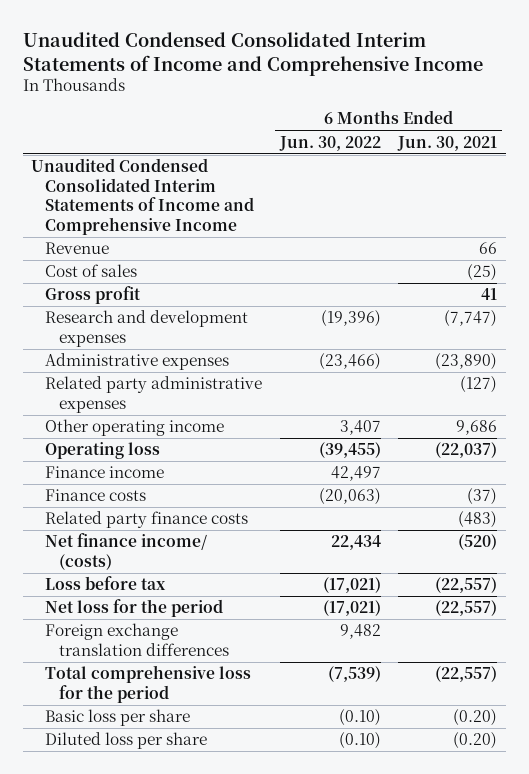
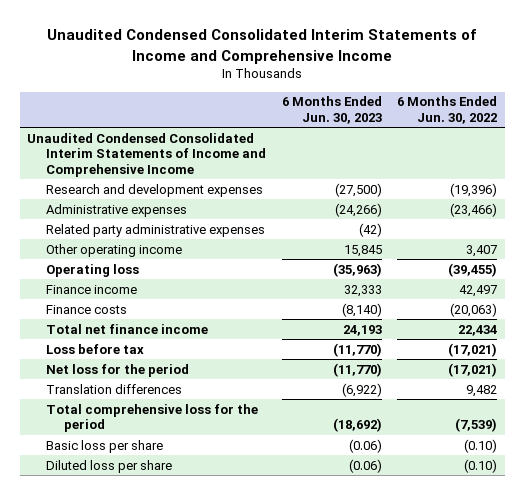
[397,135,498,151] Jun. 30, 2021 -> none
none -> [281,96,382,124] 6 Months Ended Jun. 30, 2023
[45,242,110,255] Revenue -> none
[45,264,138,278] Cost of sales -> none
[45,286,142,305] Gross profit -> none
[45,511,249,529] Related party finance costs -> none
[45,533,208,570] Net finance income/ (costs) -> [45,323,208,334] Total net finance income
[45,623,230,656] Foreign exchange translation differences -> [45,383,182,394] Translation differences

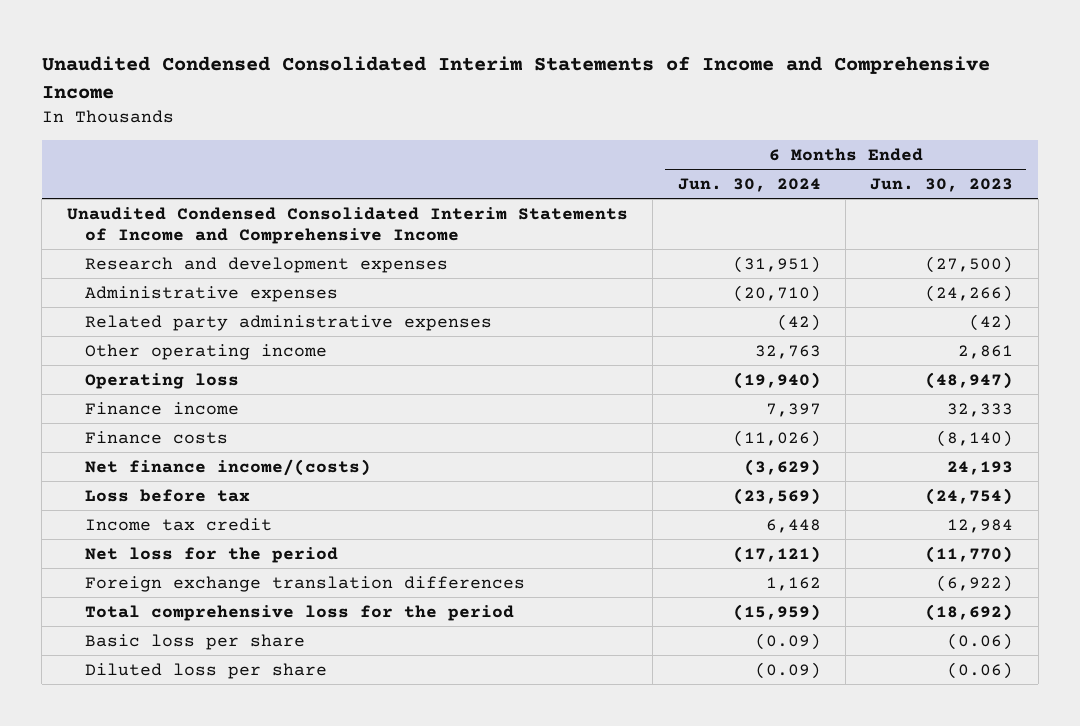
[397,96,498,124] 6 Months Ended Jun. 30, 2022 -> none
none -> [677,178,821,193] Jun. 30, 2024
[343,244,382,257] 15,845 -> [958,344,1014,359] 2,861
[332,262,382,277] (35,963) -> [925,371,1014,389] (48,947)
[45,323,208,334] Total net finance income -> [85,458,372,476] Net finance income/(costs)
[332,342,382,357] (11,770) -> [925,487,1014,505] (24,754)
none -> [85,517,273,531] Income tax credit
[45,383,182,394] Translation differences -> [85,575,526,592] Foreign exchange translation differences

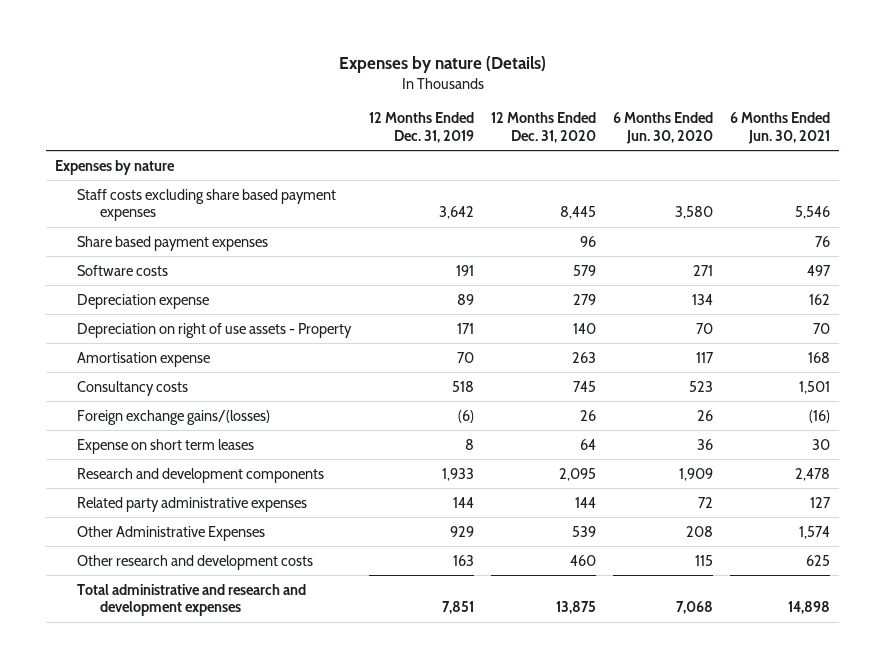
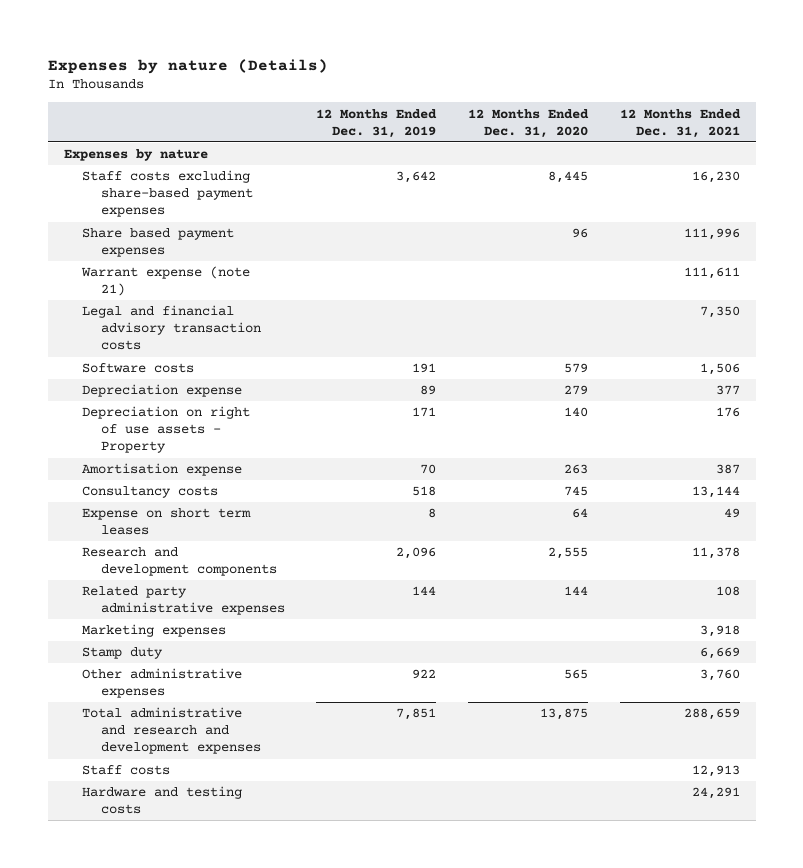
[613,112,714,144] 6 Months Ended Jun. 30, 2020 -> none
[730,112,831,144] 6 Months Ended Jun. 30, 2021 -> none
none -> [619,108,741,138] 12 Months Ended Dec. 31, 2021
[77,188,337,222] Staff costs excluding share based payment expenses -> [82,170,253,218] Staff costs excluding share-based payment expenses
none -> [81,266,251,297] Warrant expense (note 21)
none -> [82,305,261,351] Legal and financial advisory transaction costs
[77,409,271,425] Foreign exchange gains/(losses) -> none
[441,467,474,481] 1,933 -> [396,547,437,560] 2,096
[558,467,596,481] 2,095 -> [548,547,589,560] 2,555
[77,554,314,570] Other research and development costs -> none
none -> [82,624,227,638] Marketing expenses
none -> [82,647,164,660] Stamp duty
[77,525,266,541] Other Administrative Expenses -> [82,668,243,699] Other administrative expenses
[449,525,474,537] 929 -> [412,669,437,680] 922
[571,525,596,537] 539 -> [564,669,589,680] 565
none -> [82,765,171,776] Staff costs
none -> [82,786,243,815] Hardware and testing costs

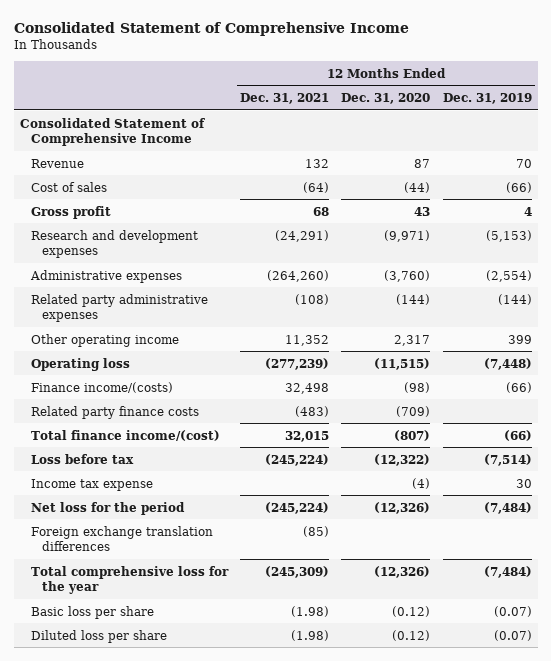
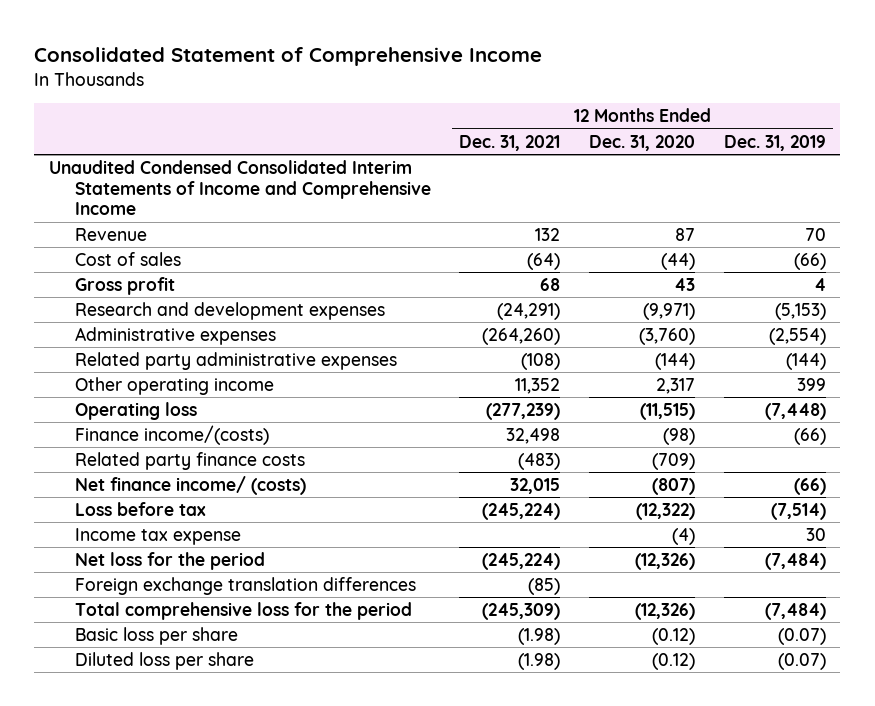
[19,117,205,146] Consolidated Statement of Comprehensive Income -> [48,160,431,216] Unaudited Condensed Consolidated Interim Statements of Income and Comprehensive Income
[30,429,220,441] Total finance income/(cost) -> [74,476,306,496] Net finance income/ (costs)
[30,565,229,594] Total comprehensive loss for the year -> [74,602,412,621] Total comprehensive loss for the period

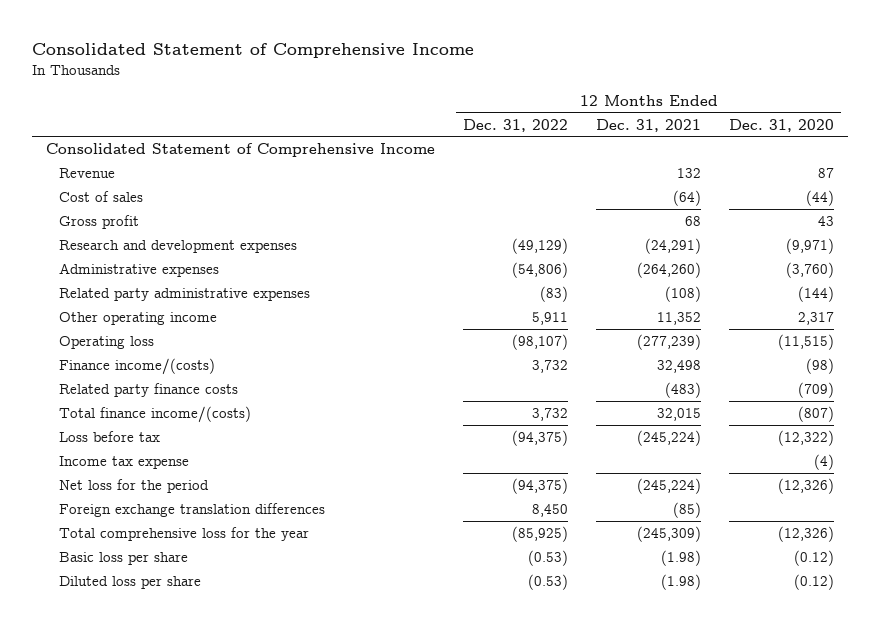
[723,134,826,151] Dec. 31, 2019 -> none
none -> [463,118,569,132] Dec. 31, 2022
[48,160,431,216] Unaudited Condensed Consolidated Interim Statements of Income and Comprehensive Income -> [46,142,436,157] Consolidated Statement of Comprehensive Income
[74,476,306,496] Net finance income/ (costs) -> [58,405,251,423] Total finance income/(costs)
[74,602,412,621] Total comprehensive loss for the period -> [58,526,309,541] Total comprehensive loss for the year

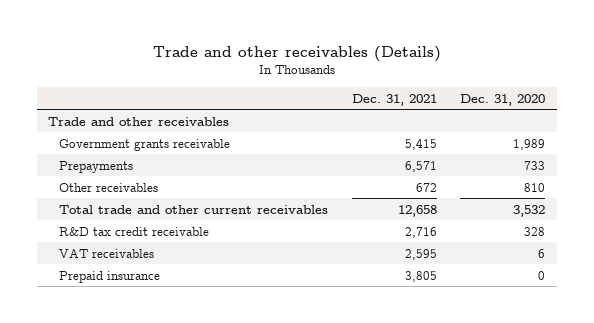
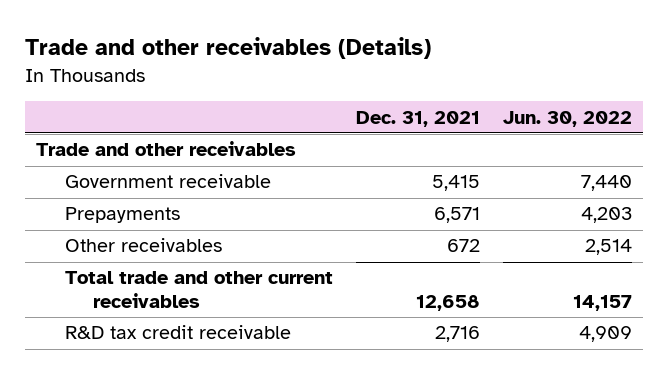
[460,93,546,106] Dec. 31, 2020 -> none
none -> [502,110,632,127] Jun. 30, 2022
[59,138,231,151] Government grants receivable -> [64,174,271,189] Government receivable
[59,248,155,258] VAT receivables -> none
[59,270,161,283] Prepaid insurance -> none

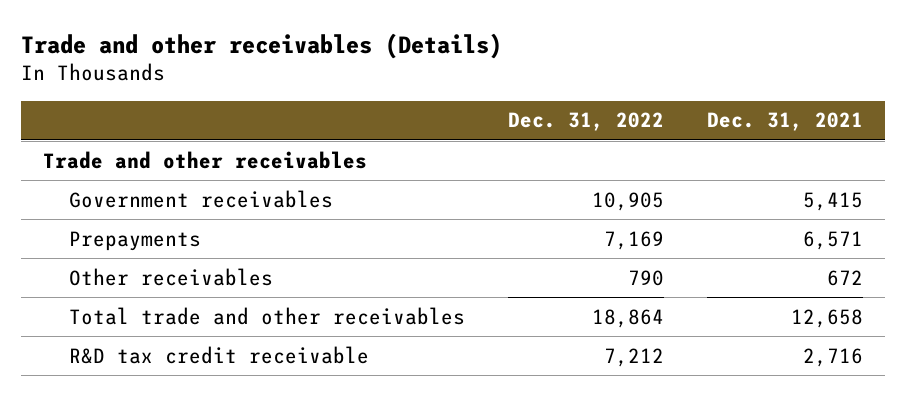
[502,110,632,127] Jun. 30, 2022 -> none
none -> [507,112,664,132] Dec. 31, 2022
[64,174,271,189] Government receivable -> [68,189,333,208] Government receivables
[64,271,333,308] Total trade and other current receivables -> [68,306,465,325] Total trade and other receivables

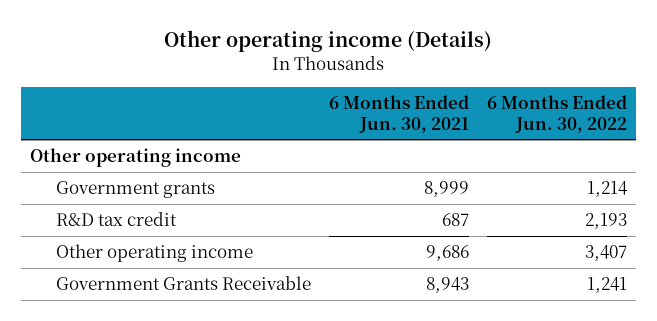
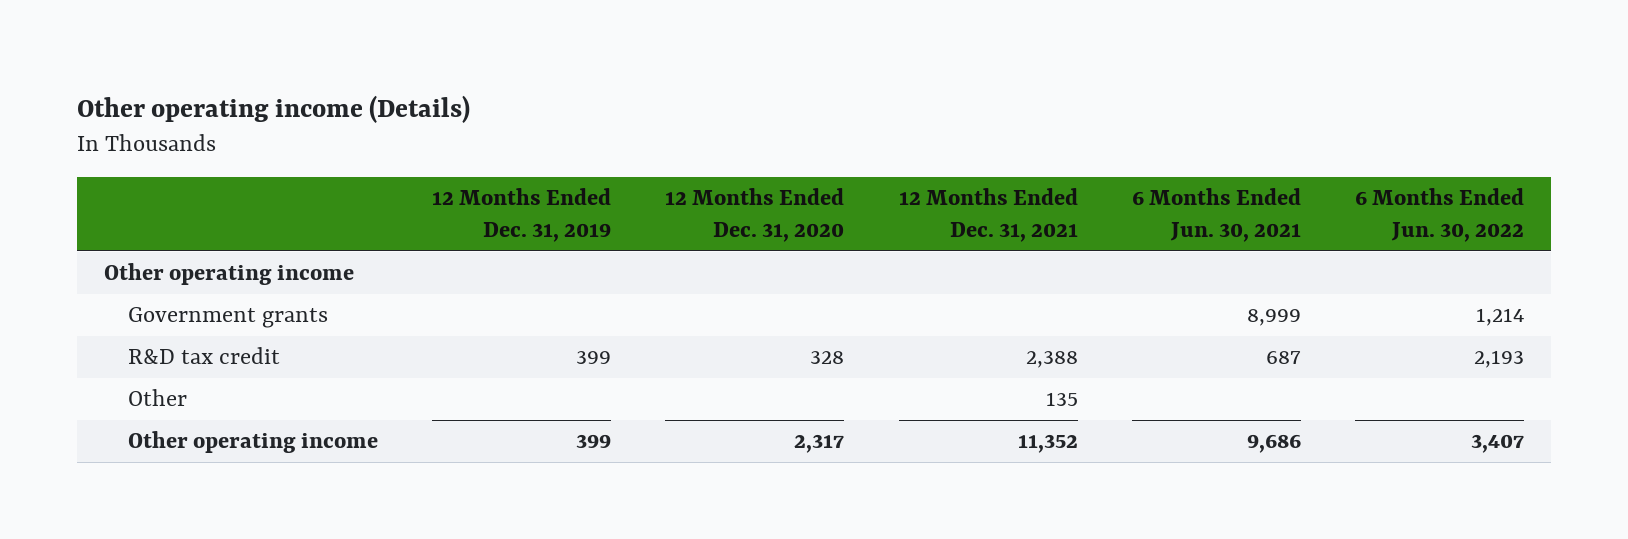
none -> [432,187,612,243] 12 Months Ended Dec. 31, 2019
none -> [665,187,845,243] 12 Months Ended Dec. 31, 2020
none -> [898,187,1078,243] 12 Months Ended Dec. 31, 2021
none -> [127,389,187,407] Other
[55,276,311,291] Government Grants Receivable -> none

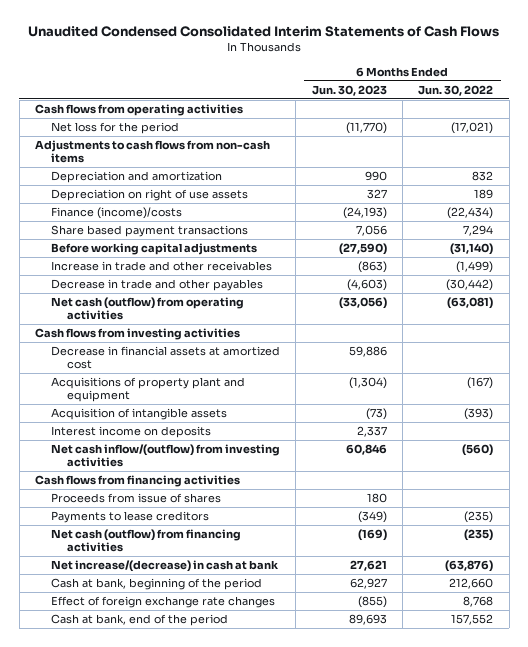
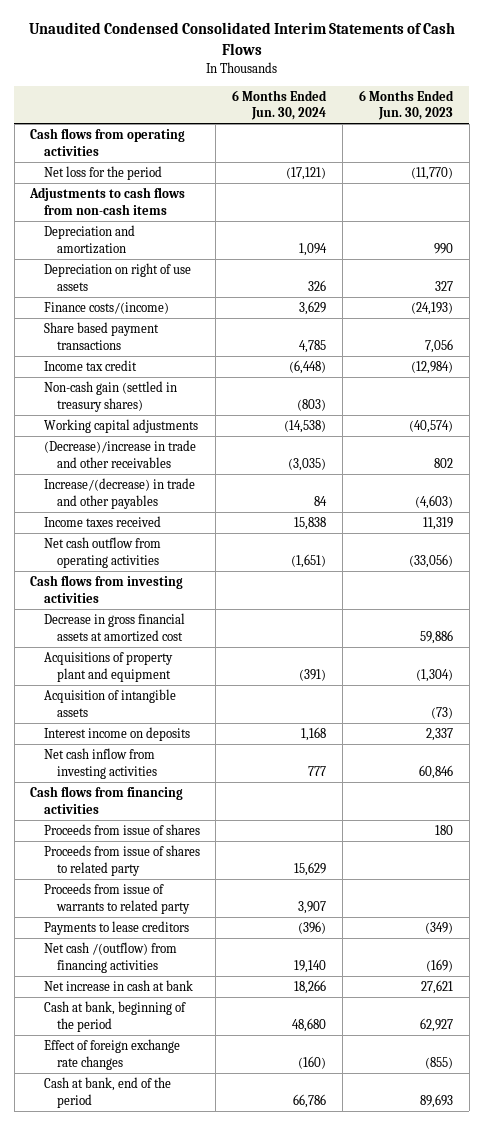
[418,84,494,96] Jun. 30, 2022 -> none
none -> [232,89,328,121] 6 Months Ended Jun. 30, 2024
[50,207,182,220] Finance (income)/costs -> [43,301,169,314] Finance costs/(income)
none -> [43,359,137,371] Income tax credit
none -> [43,380,177,412] Non-cash gain (settled in treasury shares)
[50,243,257,256] Before working capital adjustments -> [43,418,198,433] Working capital adjustments
[338,243,387,256] (27,590) -> [408,419,453,433] (40,574)
[50,261,272,272] Increase in trade and other receivables -> [43,439,196,468] (Decrease)/increase in trade and other receivables
[357,261,387,274] (863) -> [433,457,453,468] 802
[50,279,263,292] Decrease in trade and other payables -> [43,477,195,509] Increase/(decrease) in trade and other payables
none -> [43,515,161,527] Income taxes received
[50,297,244,321] Net cash (outflow) from operating activities -> [43,536,161,568] Net cash outflow from operating activities
[50,346,280,370] Decrease in financial assets at amortized cost -> [43,612,185,642] Decrease in gross financial assets at amortized cost
[50,444,280,468] Net cash inflow/(outflow) from investing activities -> [43,747,157,779] Net cash inflow from investing activities
none -> [43,844,200,876] Proceeds from issue of shares to related party
none -> [43,882,190,914] Proceeds from issue of warrants to related party
[50,529,241,553] Net cash (outflow) from financing activities -> [43,941,177,973] Net cash /(outflow) from financing activities
[50,560,279,573] Net increase/(decrease) in cash at bank -> [43,979,193,991] Net increase in cash at bank

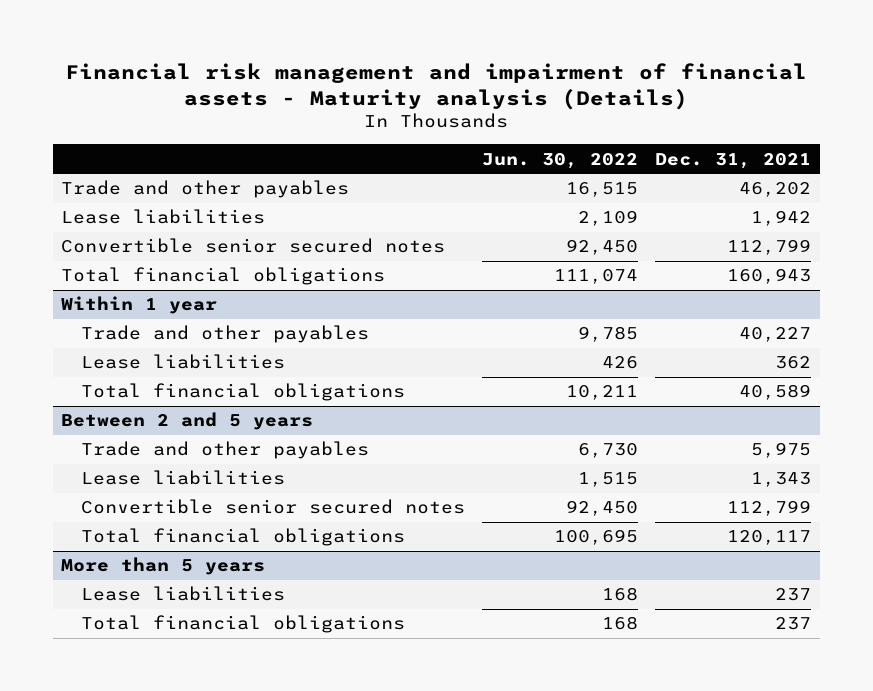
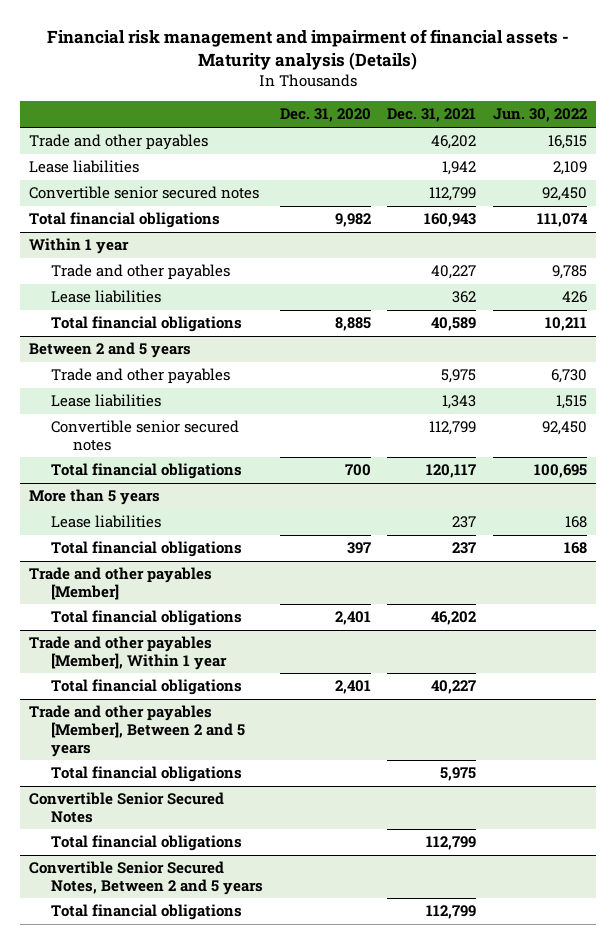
none -> [279,108,371,123] Dec. 31, 2020
none -> [28,567,212,600] Trade and other payables [Member]
none -> [50,610,242,627] Total financial obligations
none -> [28,636,227,670] Trade and other payables [Member], Within 1 year
none -> [50,679,242,696] Total financial obligations
none -> [28,705,245,757] Trade and other payables [Member], Between 2 and 5 years
none -> [50,766,242,783] Total financial obligations
none -> [28,792,224,823] Convertible Senior Secured Notes
none -> [50,835,242,852] Total financial obligations
none -> [28,861,263,895] Convertible Senior Secured Notes, Between 2 and 5 years
none -> [50,904,242,921] Total financial obligations

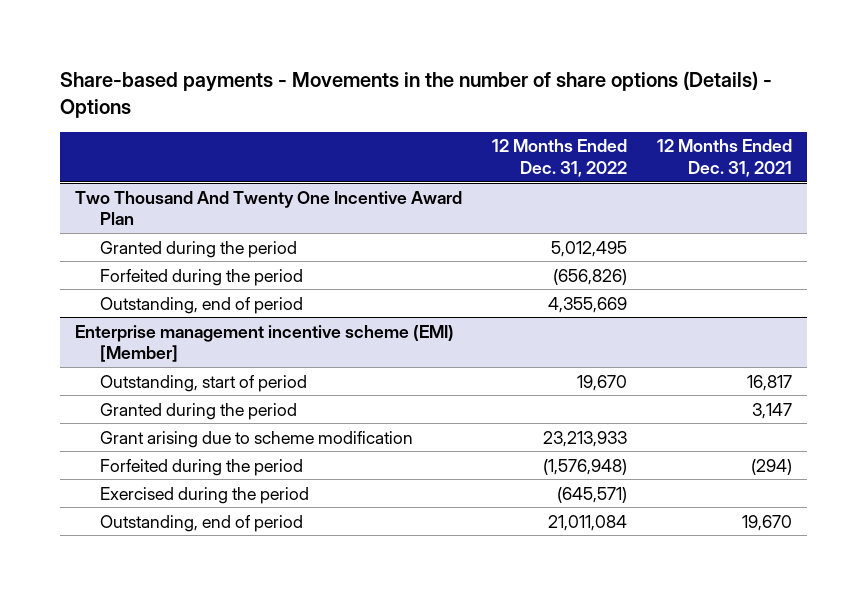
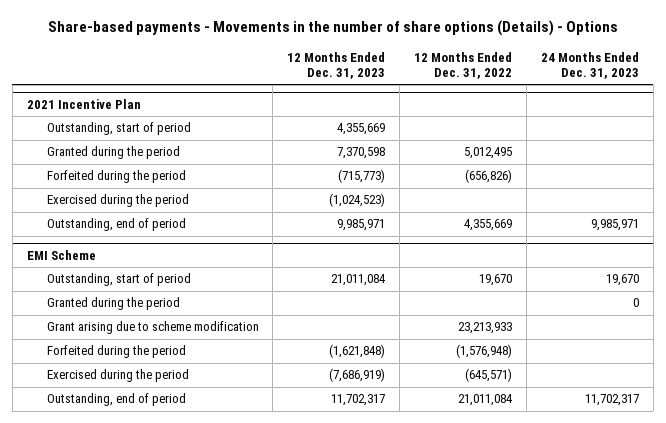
[657,139,793,177] 12 Months Ended Dec. 31, 2021 -> none
none -> [287,51,386,80] 12 Months Ended Dec. 31, 2023
none -> [540,51,639,80] 24 Months Ended Dec. 31, 2023
[74,190,462,225] Two Thousand And Twenty One Incentive Award Plan -> [26,99,141,110] 2021 Incentive Plan
none -> [46,122,191,136] Outstanding, start of period
none -> [46,194,189,208] Exercised during the period
[74,324,454,362] Enterprise management incentive scheme (EMI) [Member] -> [26,250,96,261] EMI Scheme

